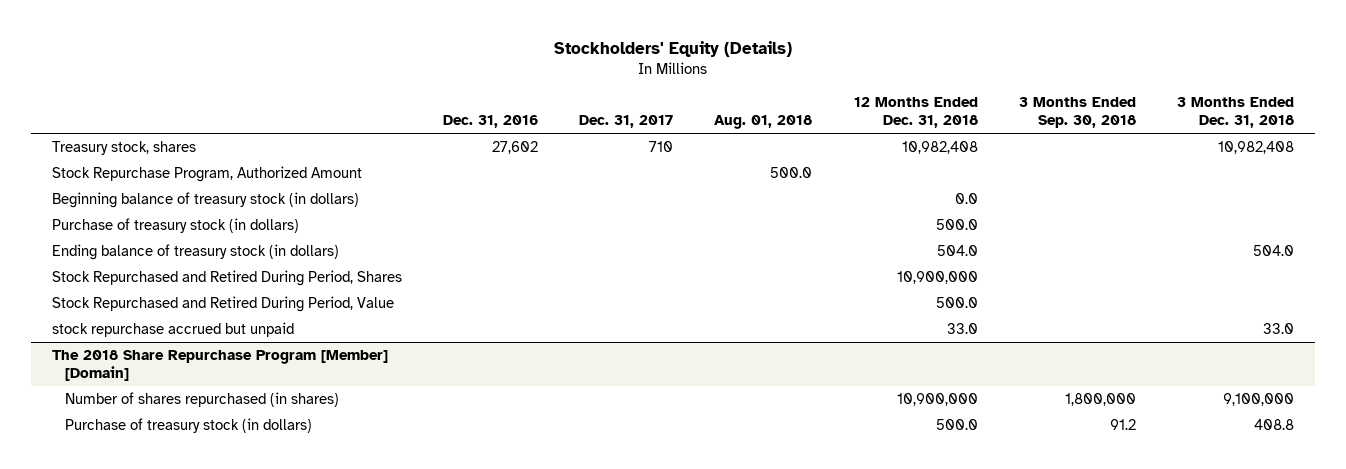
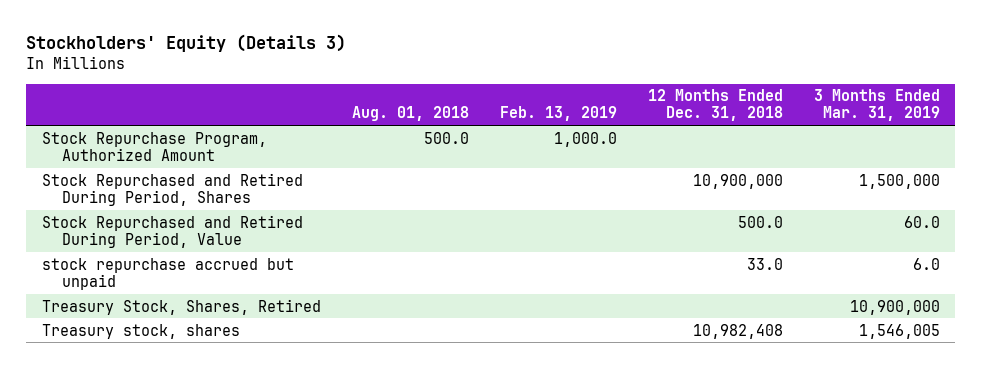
[553,41,792,58] Stockholders' Equity (Details) -> [26,34,347,53] Stockholders' Equity (Details 3)
[443,115,539,129] Dec. 31, 2016 -> none
[579,115,674,129] Dec. 31, 2017 -> none
[1018,96,1136,129] 3 Months Ended Sep. 30, 2018 -> none
[1177,96,1295,129] 3 Months Ended Dec. 31, 2018 -> none
none -> [499,106,617,122] Feb. 13, 2019
none -> [813,89,940,122] 3 Months Ended Mar. 31, 2019
[51,191,359,208] Beginning balance of treasury stock (in dollars) -> none
[51,217,299,233] Purchase of treasury stock (in dollars) -> none
[51,243,339,260] Ending balance of treasury stock (in dollars) -> none
[51,349,388,382] The 2018 Share Repurchase Program [Member] [Domain] -> none
[64,391,339,407] Number of shares repurchased (in shares) -> none
[64,417,312,433] Purchase of treasury stock (in dollars) -> none
none -> [41,298,321,315] Treasury Stock, Shares, Retired
[51,140,196,155] Treasury stock, shares -> [41,323,240,339] Treasury stock, shares

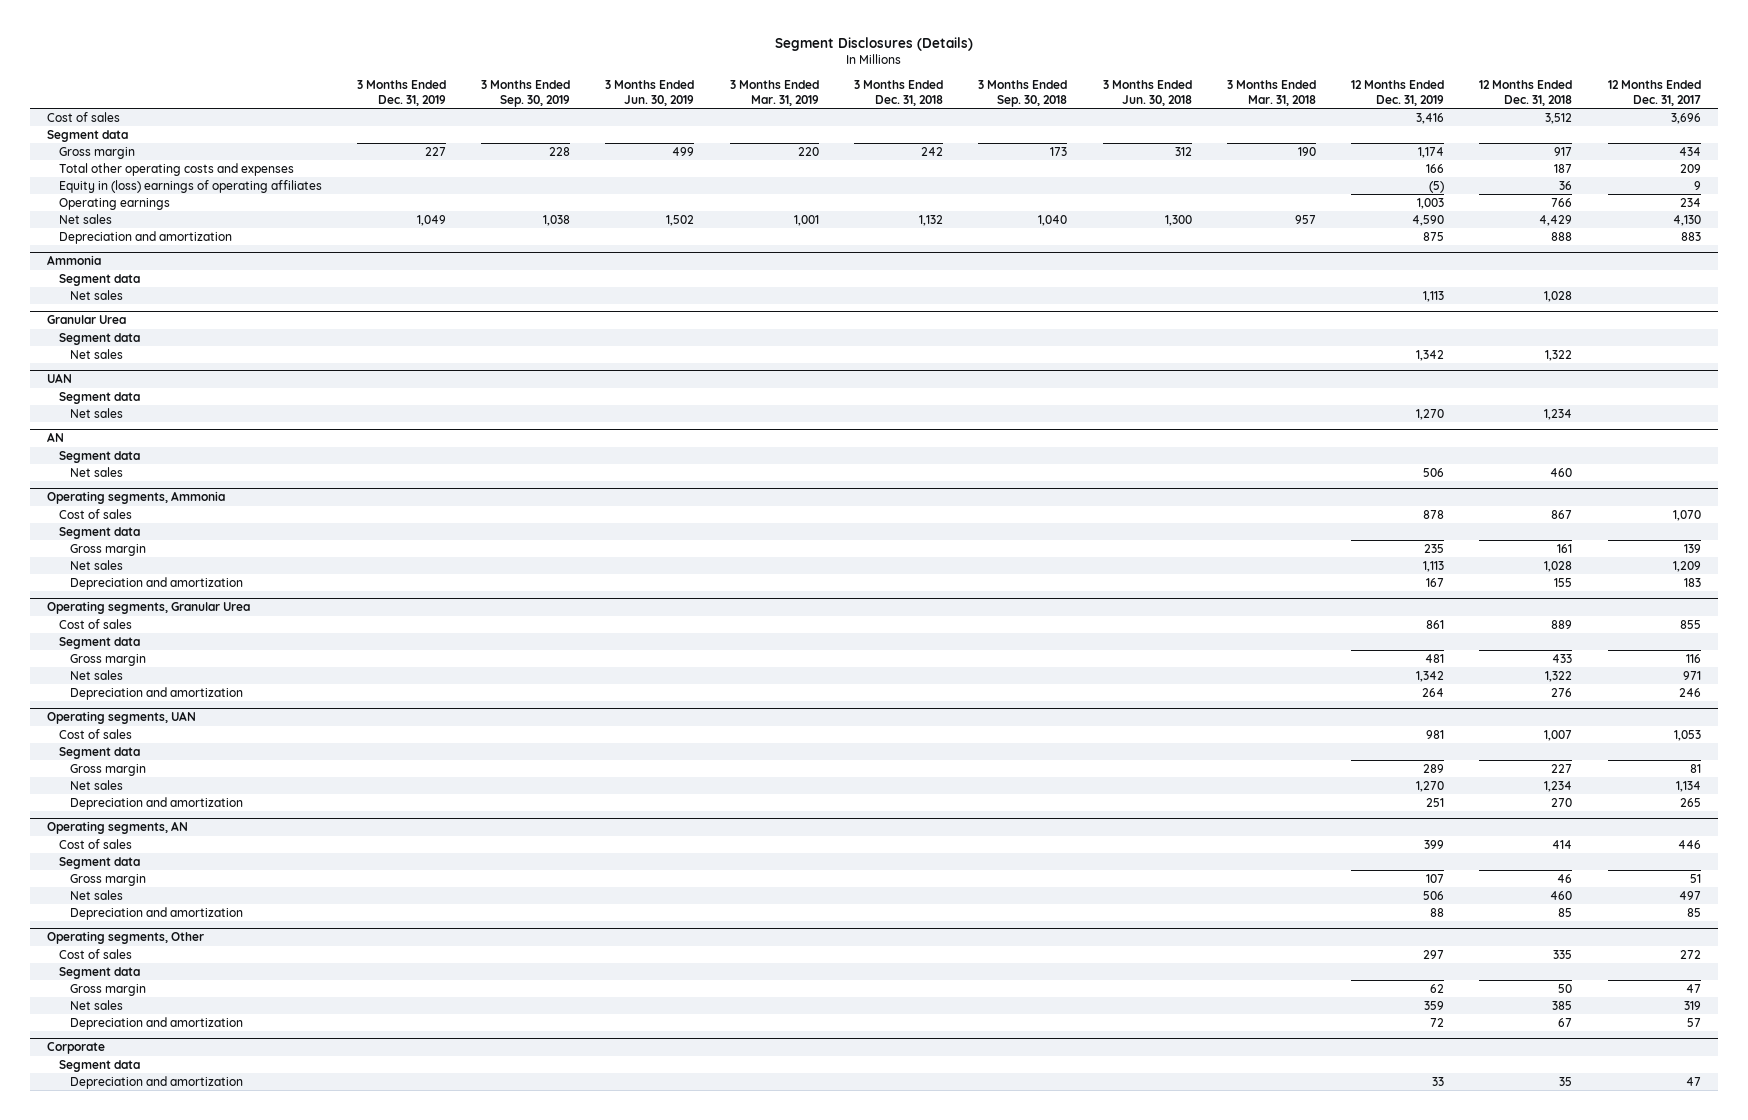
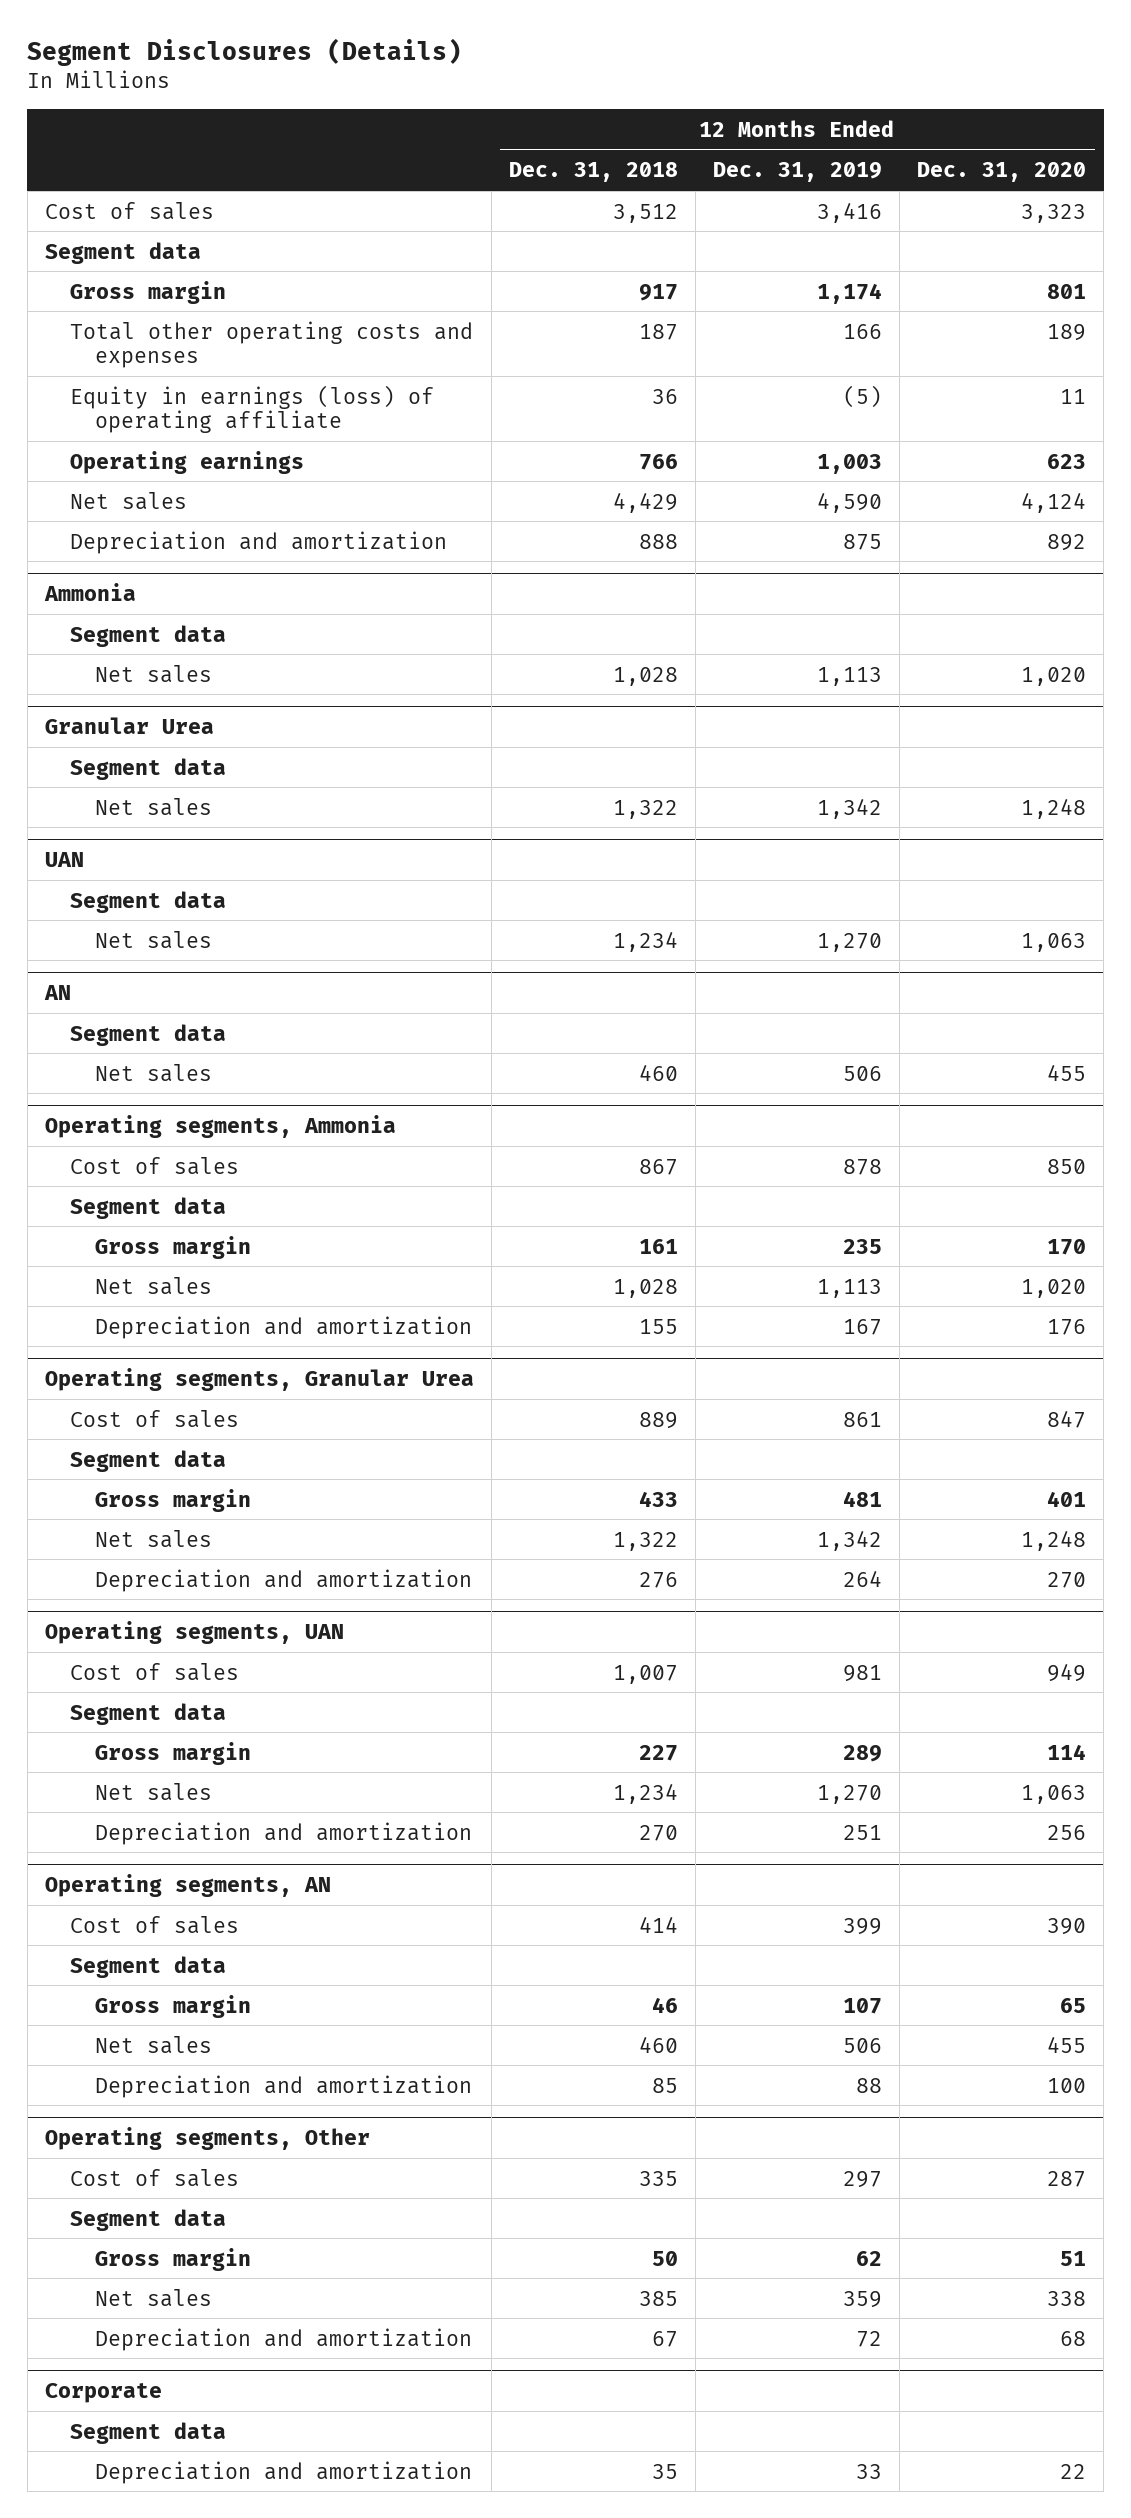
[356,80,446,106] 3 Months Ended Dec. 31, 2019 -> none
[481,80,571,107] 3 Months Ended Sep. 30, 2019 -> none
[605,80,695,106] 3 Months Ended Jun. 30, 2019 -> none
[729,80,819,106] 3 Months Ended Mar. 31, 2019 -> none
[854,80,944,106] 3 Months Ended Dec. 31, 2018 -> none
[978,80,1068,107] 3 Months Ended Sep. 30, 2018 -> none
[1102,80,1192,106] 3 Months Ended Jun. 30, 2018 -> none
[1226,80,1316,106] 3 Months Ended Mar. 31, 2018 -> none
[1607,80,1701,106] 12 Months Ended Dec. 31, 2017 -> none
none -> [916,162,1086,183] Dec. 31, 2020
[58,179,322,193] Equity in (loss) earnings of operating affiliates -> [69,384,434,434] Equity in earnings (loss) of operating affiliate

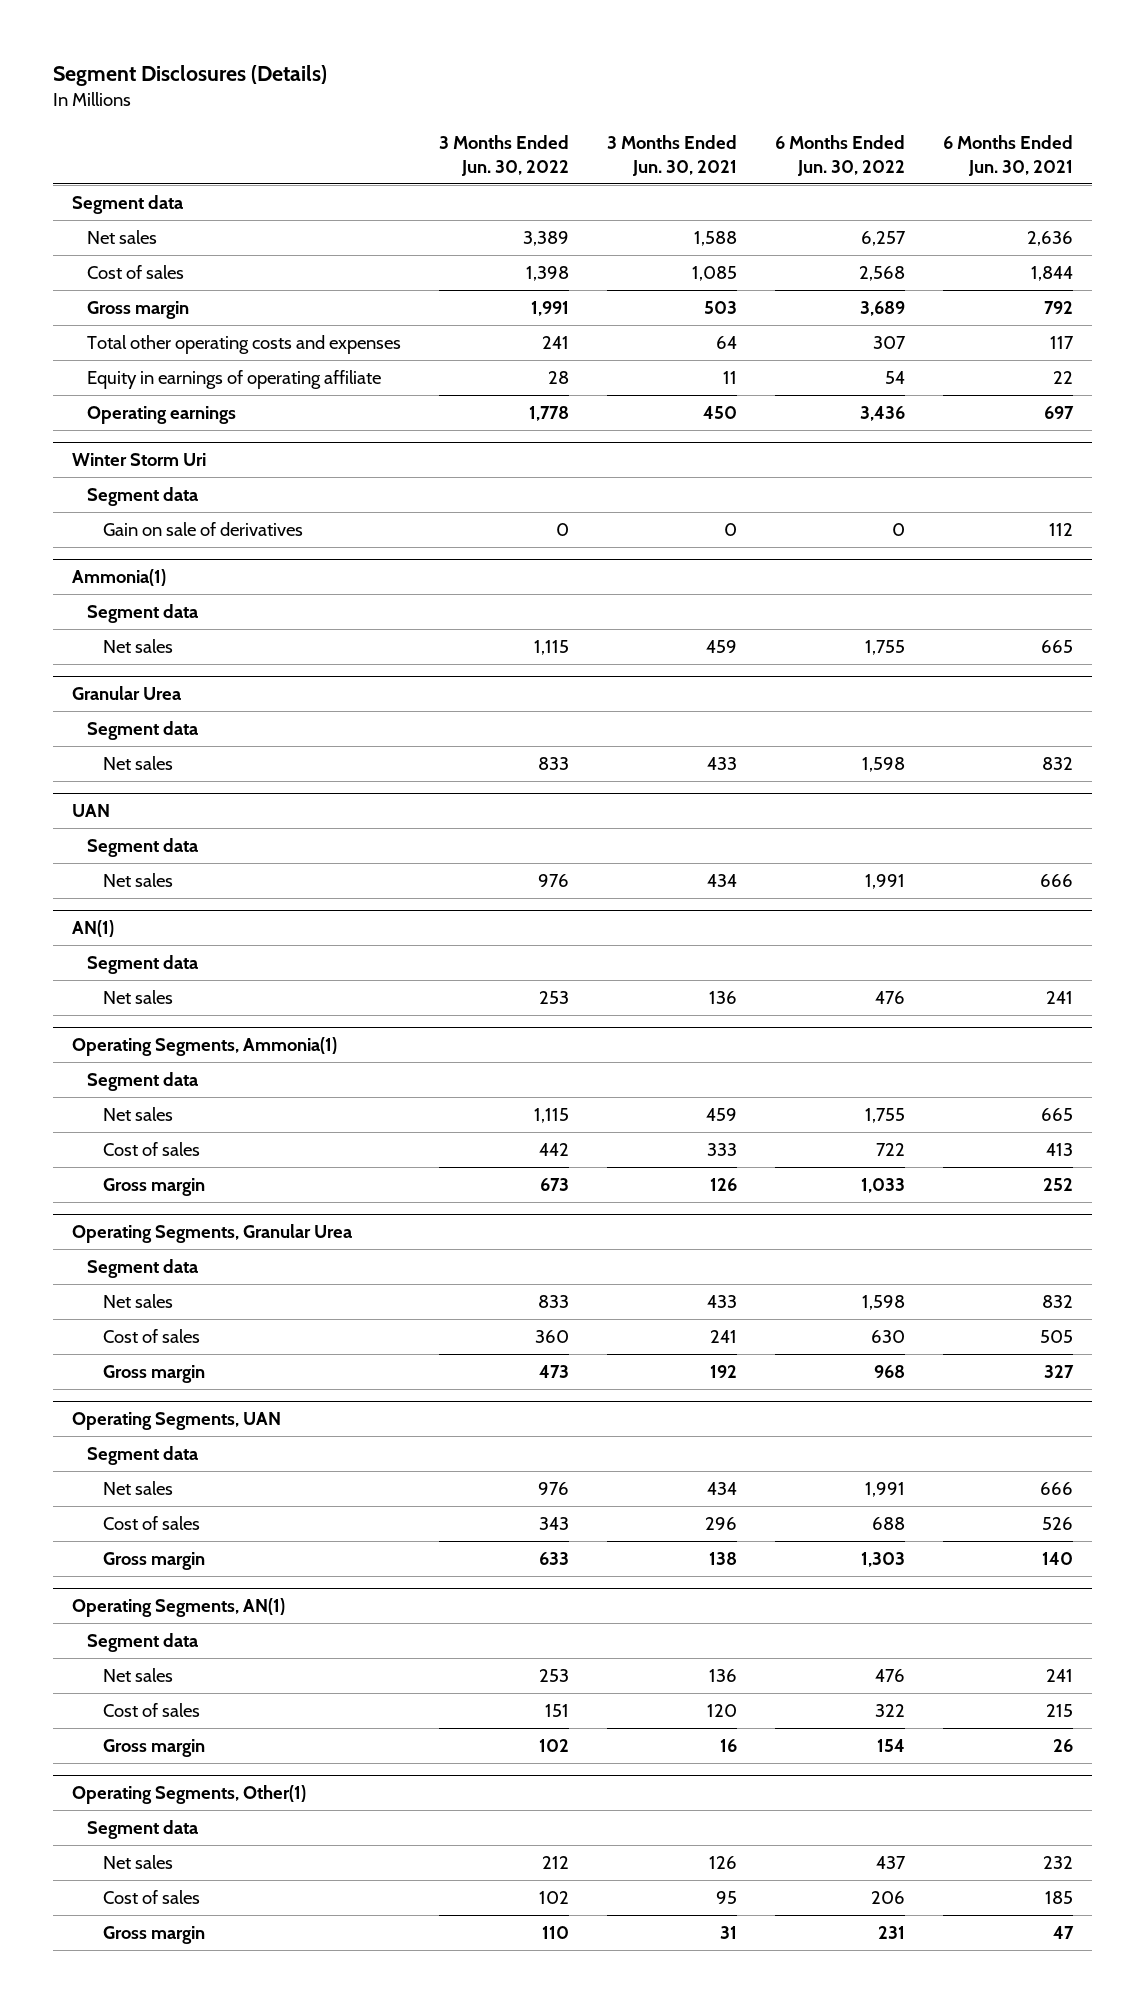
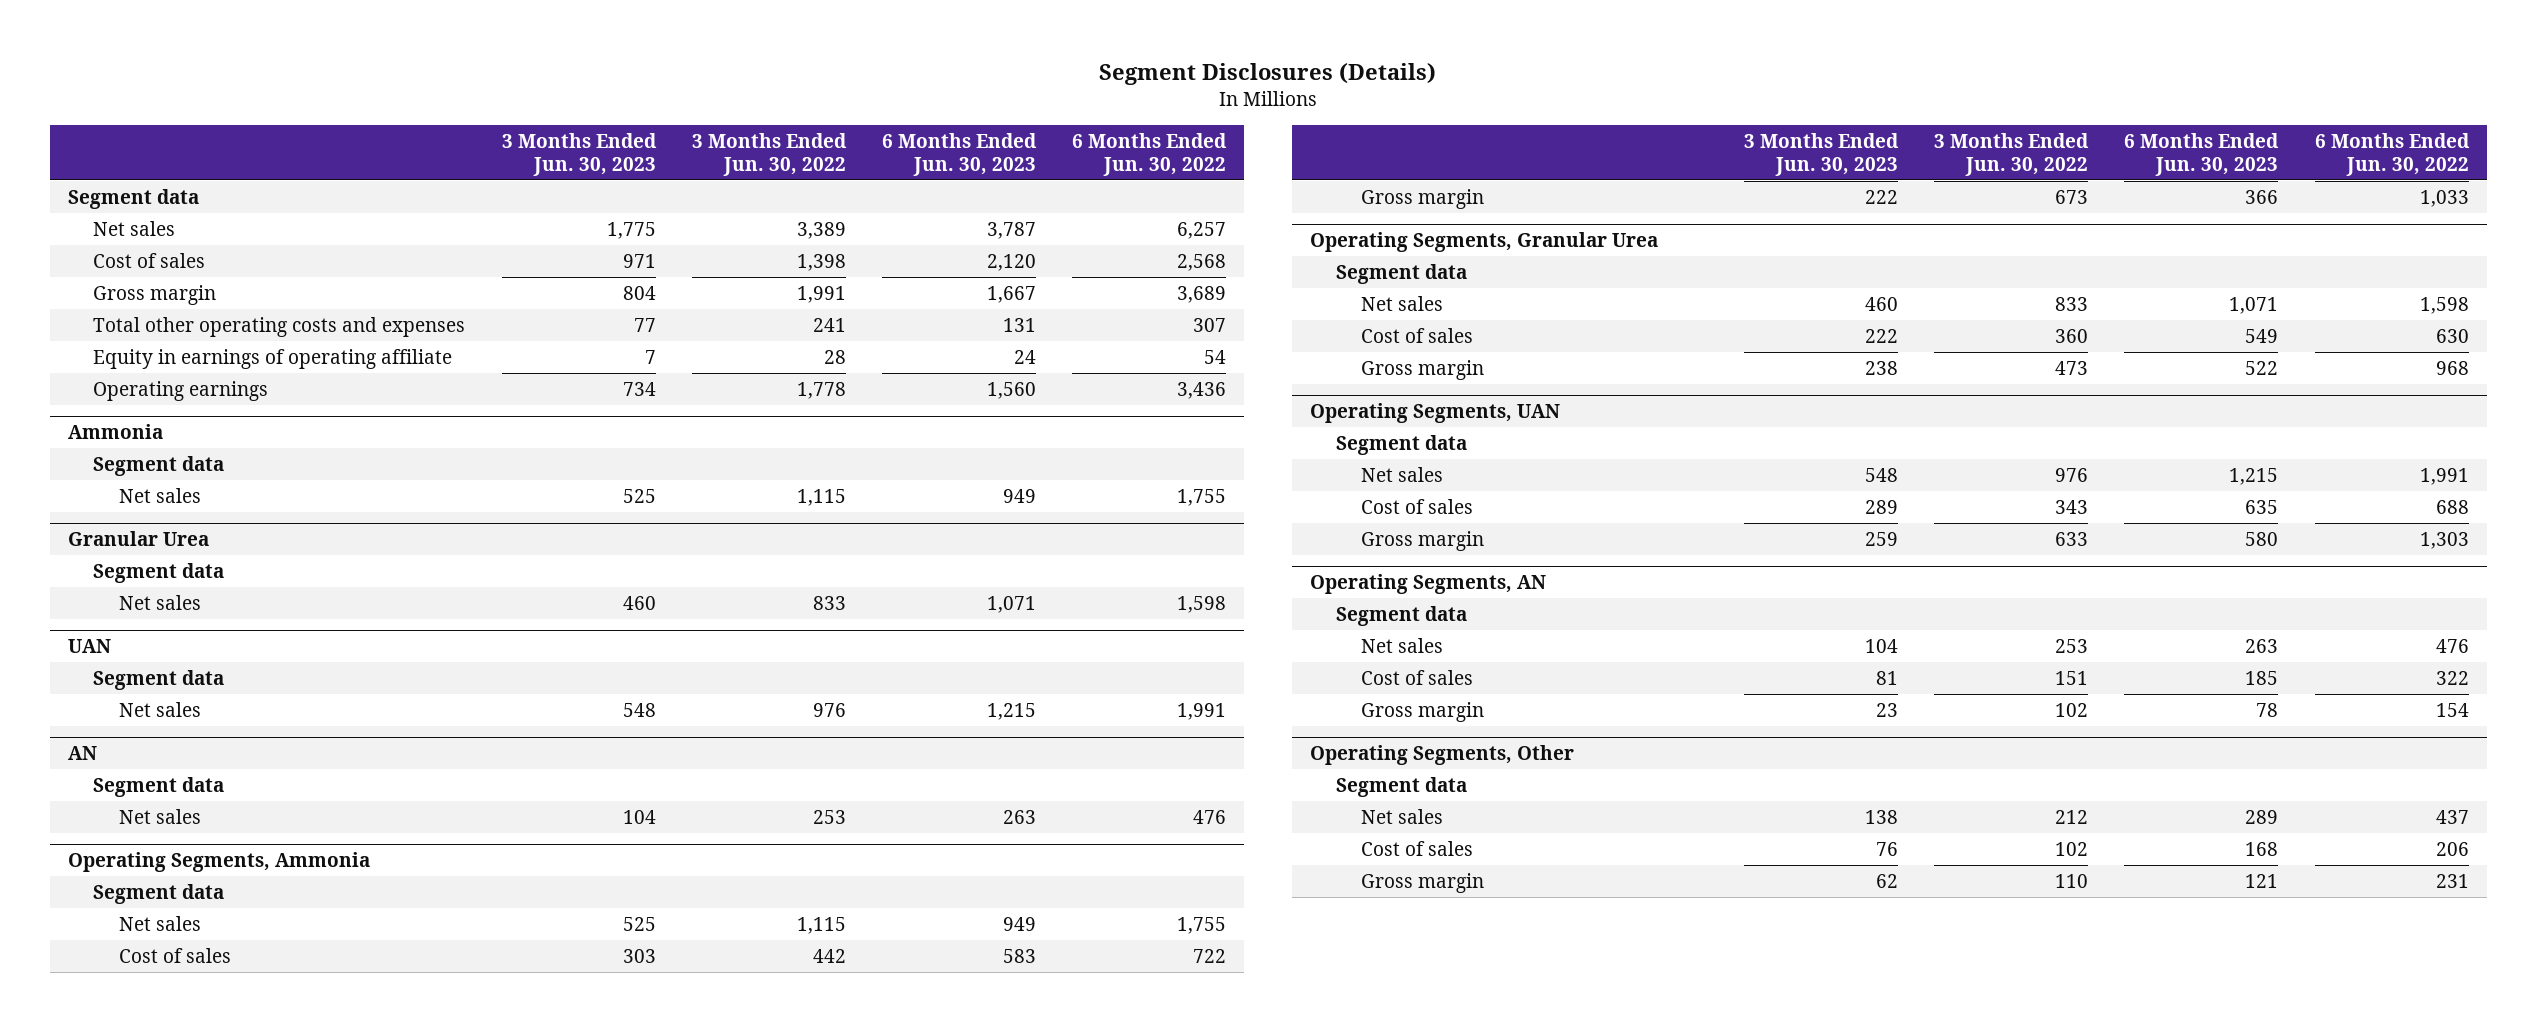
[607,134,738,176] 3 Months Ended Jun. 30, 2021 -> none
[942,134,1073,176] 6 Months Ended Jun. 30, 2021 -> none
none -> [501,132,657,176] 3 Months Ended Jun. 30, 2023
none -> [881,132,1037,176] 6 Months Ended Jun. 30, 2023
[71,452,206,466] Winter Storm Uri -> none
[87,486,199,506] Segment data -> none
[102,521,303,536] Gain on sale of derivatives -> none
[71,568,166,586] Ammonia(1) -> [68,424,164,440] Ammonia
[71,919,114,937] AN(1) -> [68,746,98,761] AN
[71,1036,337,1056] Operating Segments, Ammonia(1) -> [68,852,371,873] Operating Segments, Ammonia
[71,1597,285,1617] Operating Segments, AN(1) -> [1310,574,1547,595] Operating Segments, AN
[71,1784,306,1804] Operating Segments, Other(1) -> [1310,745,1575,766] Operating Segments, Other

